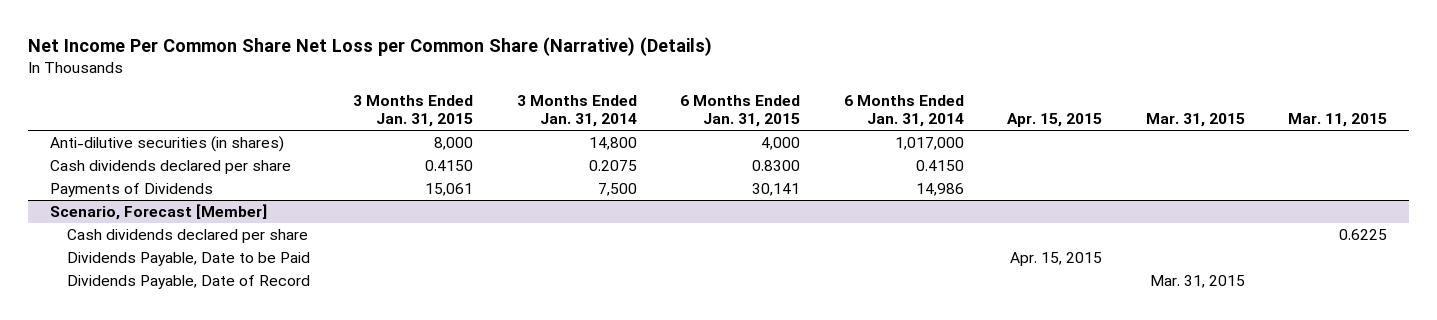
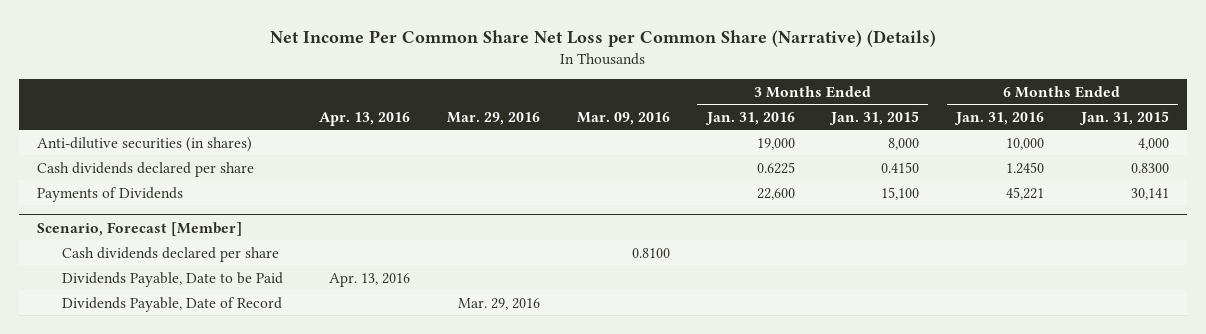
[516,95,637,128] 3 Months Ended Jan. 31, 2014 -> none
[843,95,964,128] 6 Months Ended Jan. 31, 2014 -> none
[1007,113,1103,128] Apr. 15, 2015 -> none
[1145,113,1245,128] Mar. 31, 2015 -> none
[1288,113,1388,128] Mar. 11, 2015 -> none
none -> [319,111,411,126] Apr. 13, 2016
none -> [447,111,541,125] Mar. 29, 2016
none -> [576,111,670,125] Mar. 09, 2016
none -> [704,111,795,125] Jan. 31, 2016
none -> [954,111,1045,125] Jan. 31, 2016
[425,183,474,197] 15,061 -> [881,186,920,200] 15,100

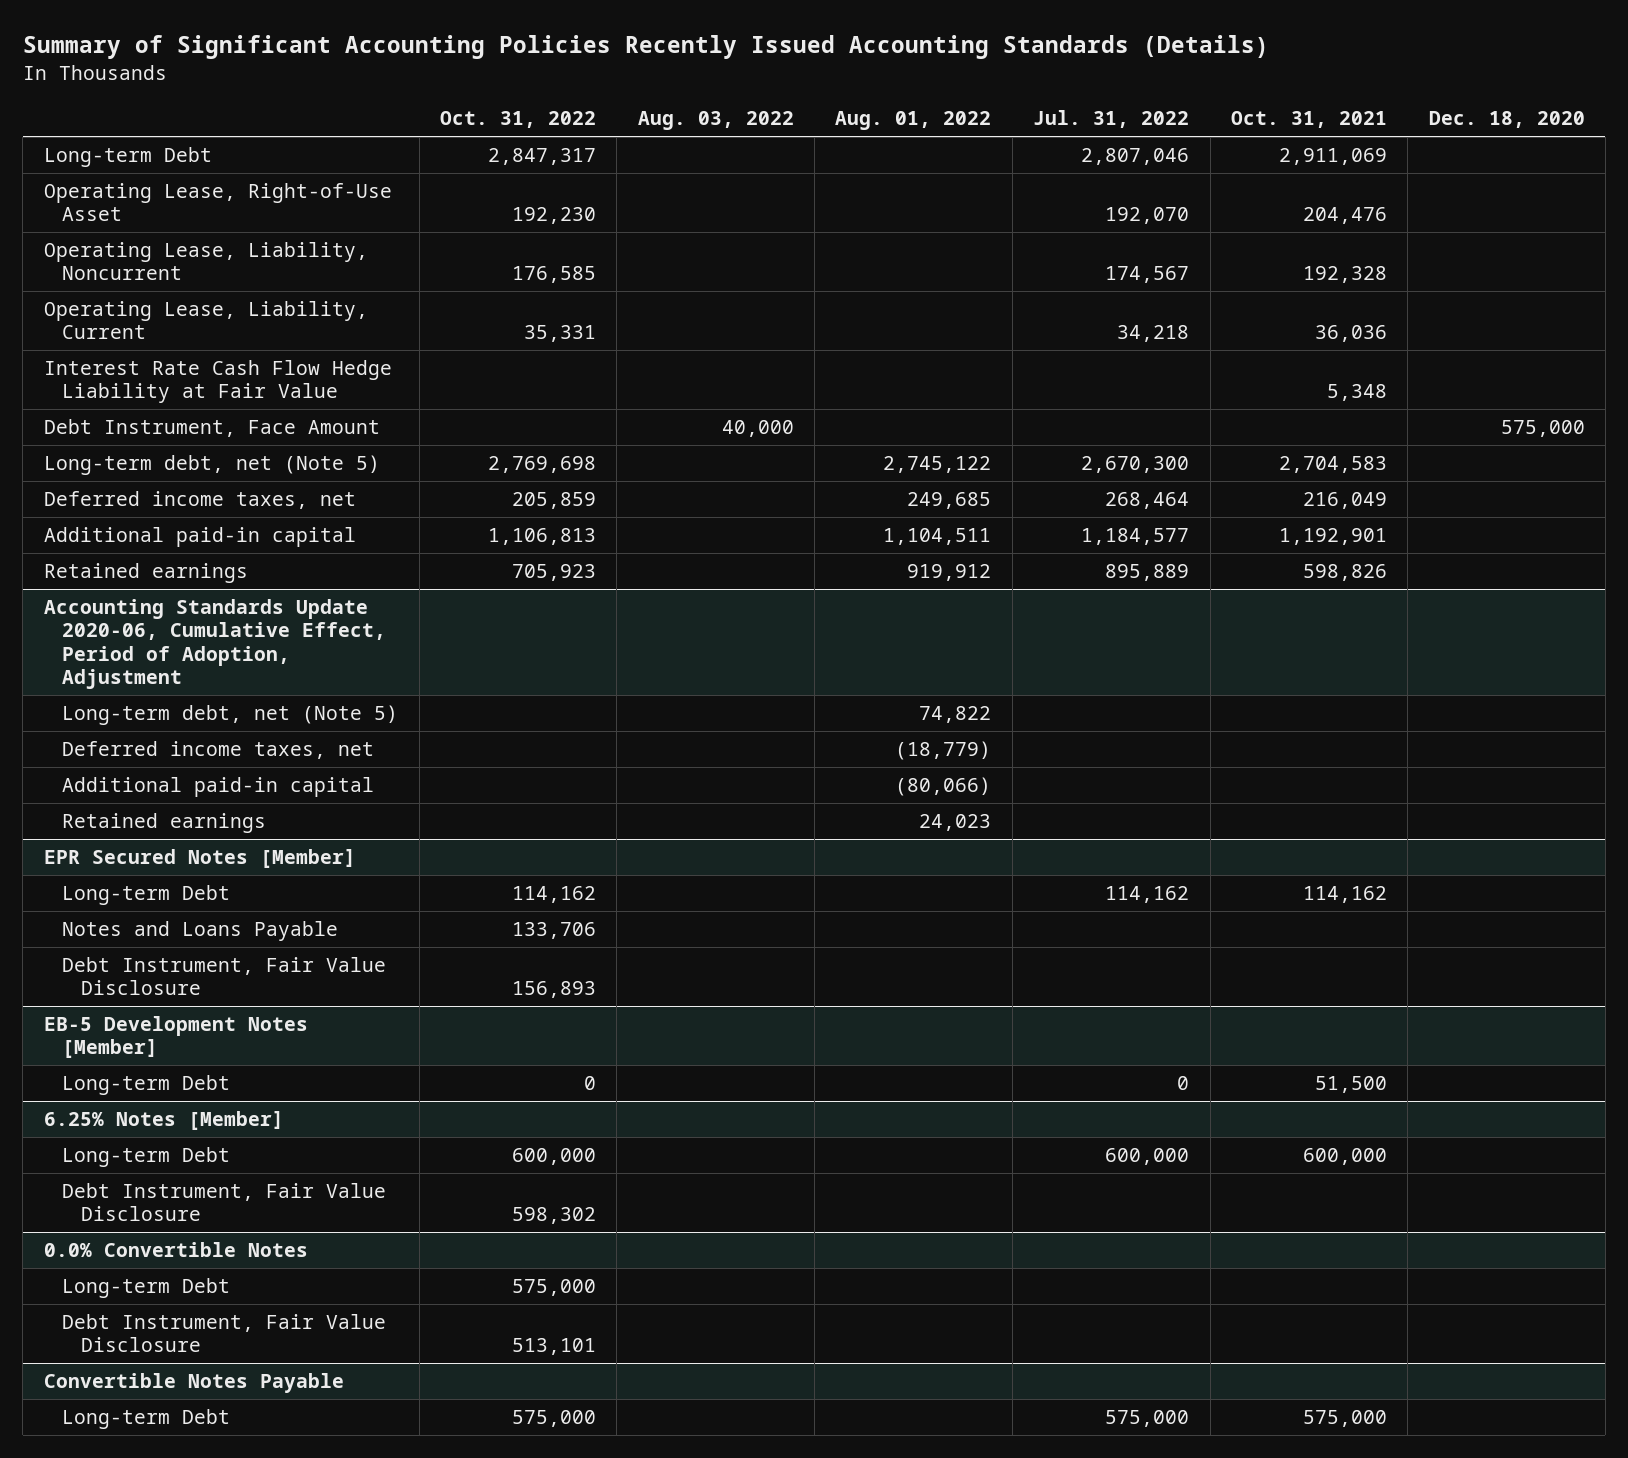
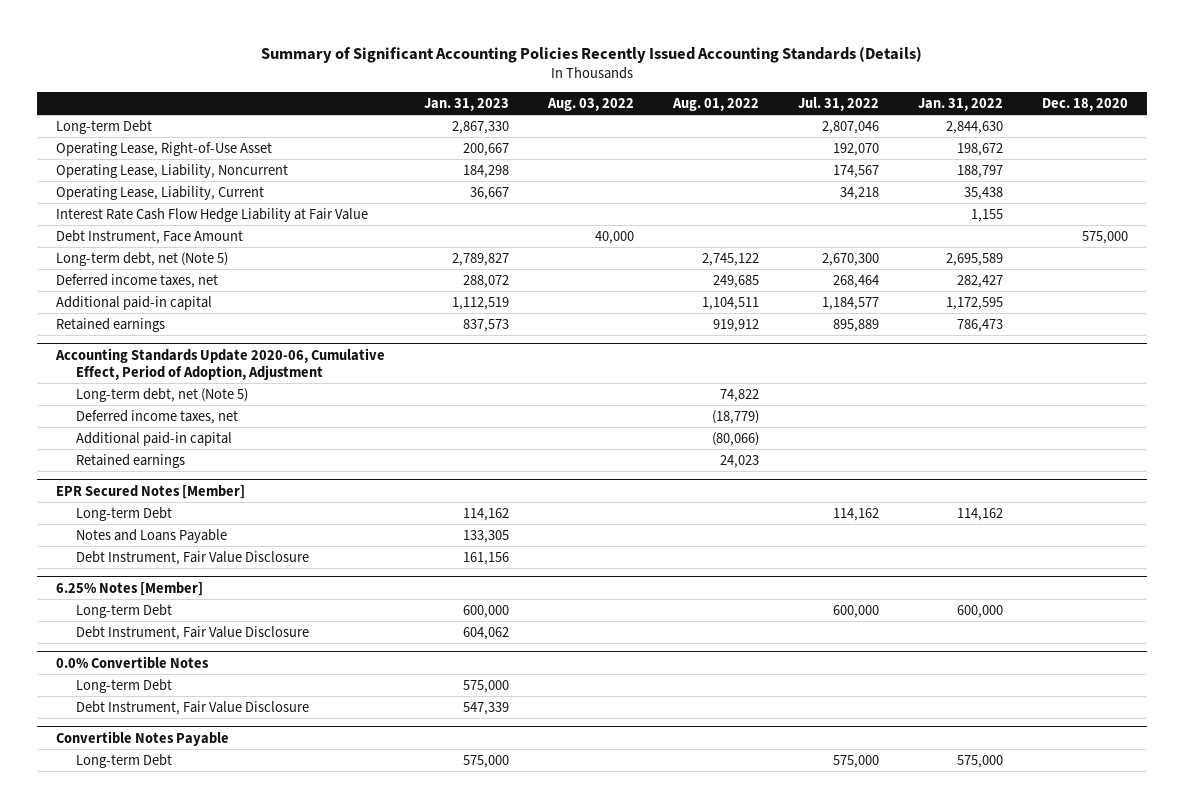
[440,111,597,129] Oct. 31, 2022 -> none
[1230,111,1387,129] Oct. 31, 2021 -> none
none -> [424,98,510,112] Jan. 31, 2023
none -> [918,98,1004,112] Jan. 31, 2022
[43,1016,308,1059] EB-5 Development Notes [Member] -> none
[62,1075,231,1096] Long-term Debt -> none

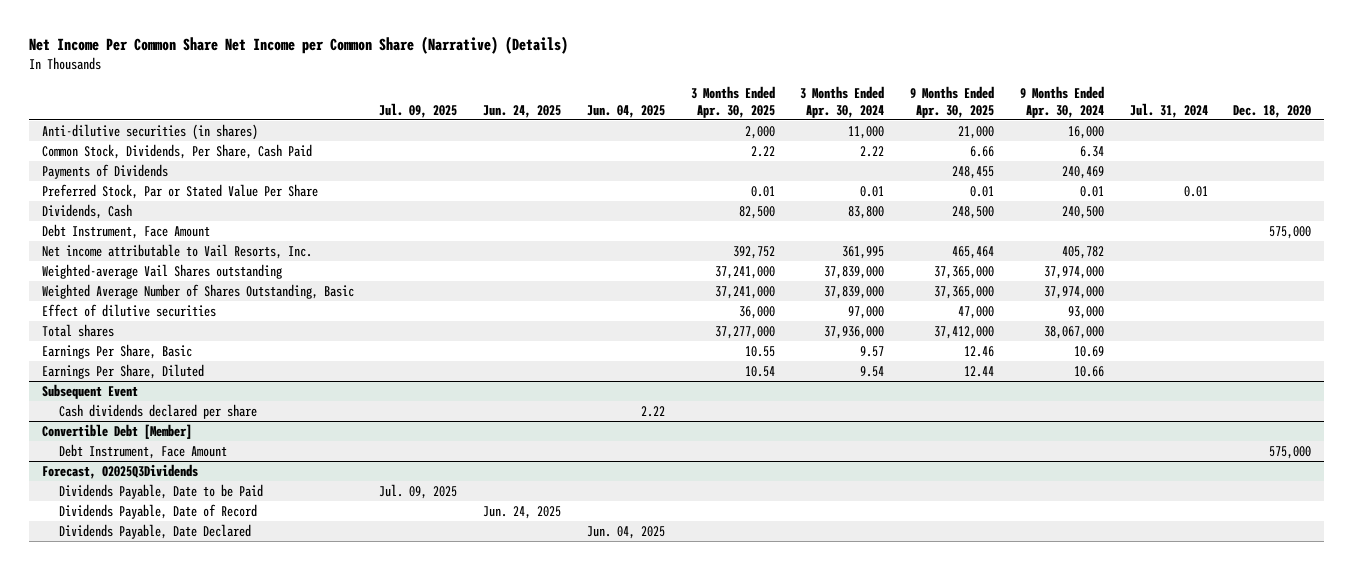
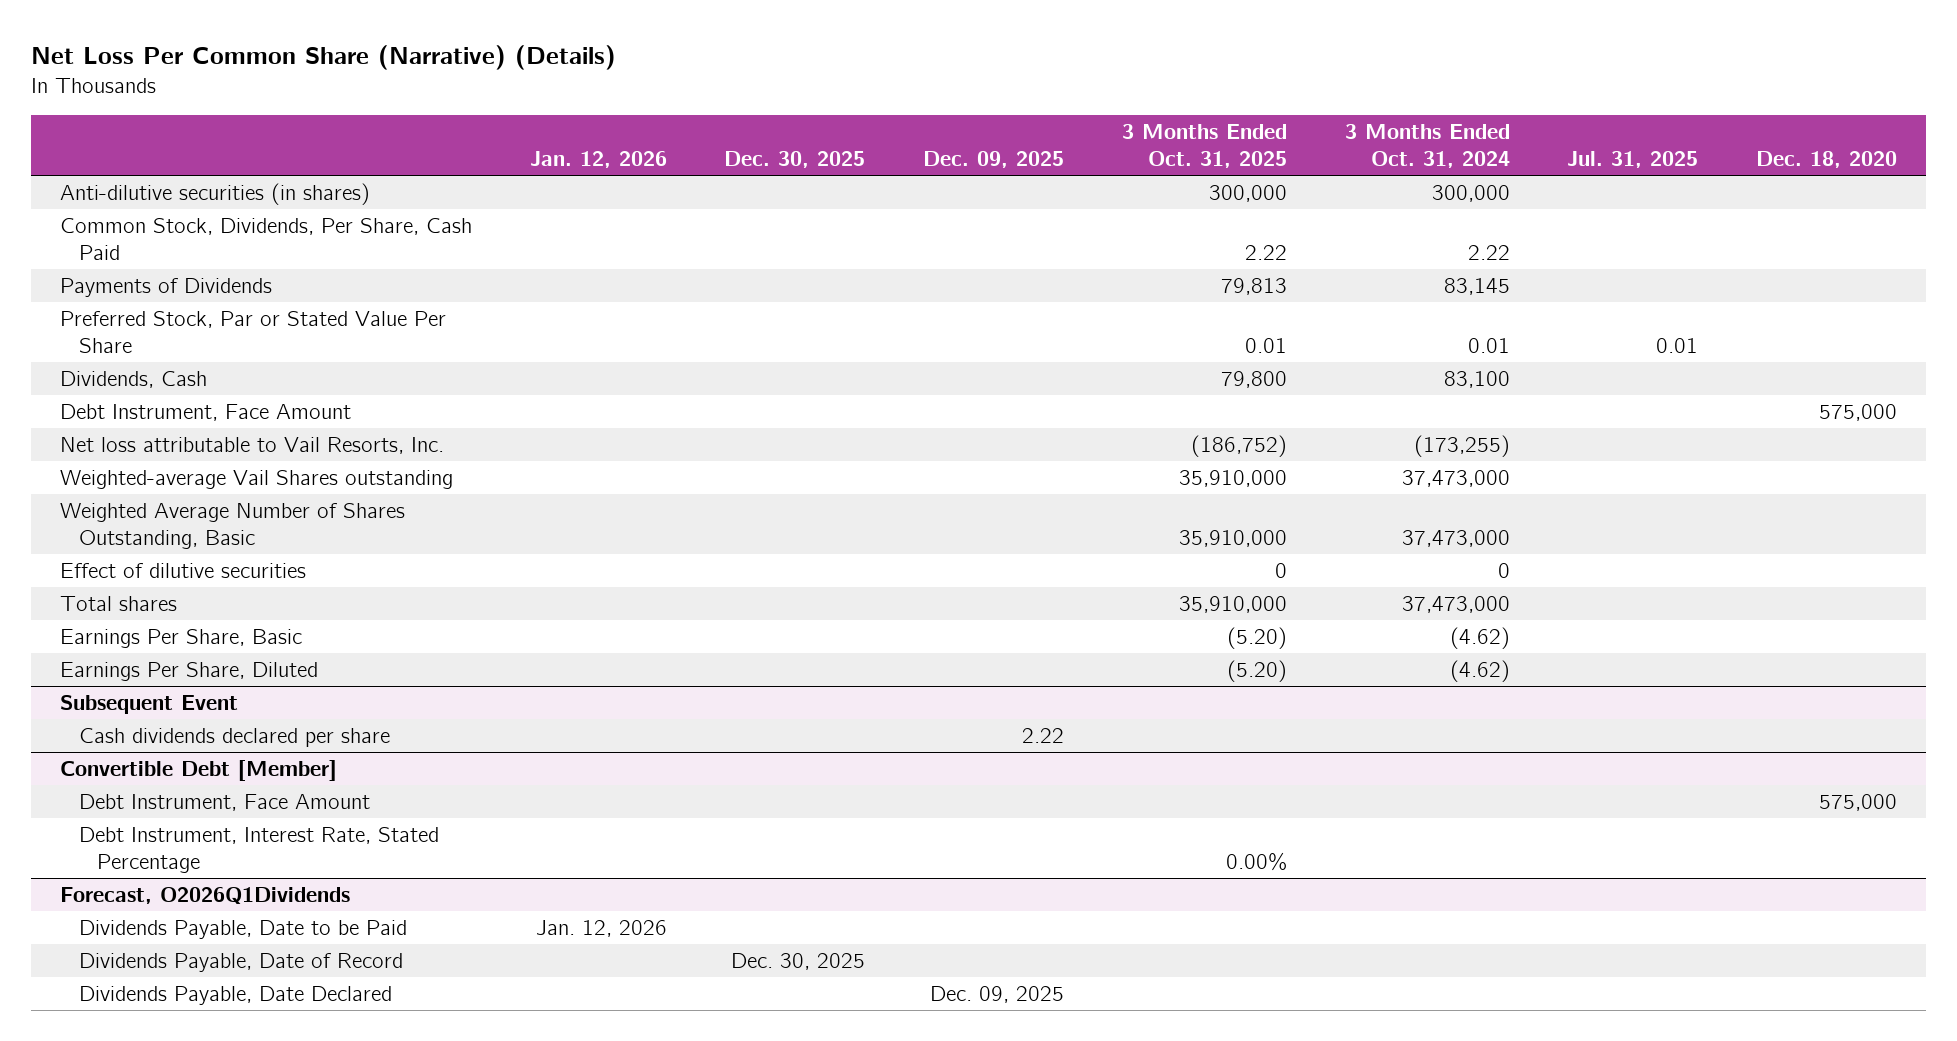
[28,36,568,55] Net Income Per Common Share Net Income per Common Share (Narrative) (Details) -> [31,45,617,71] Net Loss Per Common Share (Narrative) (Details)
[379,102,458,118] Jul. 09, 2025 -> none
[483,104,562,118] Jun. 24, 2025 -> none
[586,104,665,118] Jun. 04, 2025 -> none
[690,85,775,118] 3 Months Ended Apr. 30, 2025 -> none
[800,85,885,118] 3 Months Ended Apr. 30, 2024 -> none
[910,85,995,118] 9 Months Ended Apr. 30, 2025 -> none
[1019,85,1104,118] 9 Months Ended Apr. 30, 2024 -> none
[1129,102,1208,118] Jul. 31, 2024 -> none
none -> [529,151,667,169] Jan. 12, 2026
none -> [724,151,866,169] Dec. 30, 2025
none -> [923,151,1065,169] Dec. 09, 2025
none -> [1121,124,1287,169] 3 Months Ended Oct. 31, 2025
none -> [1344,124,1510,169] 3 Months Ended Oct. 31, 2024
none -> [1567,151,1699,169] Jul. 31, 2025
[41,243,312,259] Net income attributable to Vail Resorts, Inc. -> [59,437,444,455] Net loss attributable to Vail Resorts, Inc.
[41,463,198,479] Forecast, O2025Q3Dividends -> none
[58,483,263,499] Dividends Payable, Date to be Paid -> none
[58,503,257,519] Dividends Payable, Date of Record -> none
[58,523,251,539] Dividends Payable, Date Declared -> none
none -> [78,827,439,874] Debt Instrument, Interest Rate, Stated Percentage
none -> [59,887,350,905] Forecast, O2026Q1Dividends
none -> [78,920,407,940] Dividends Payable, Date to be Paid
none -> [78,953,403,973] Dividends Payable, Date of Record
none -> [78,986,392,1006] Dividends Payable, Date Declared

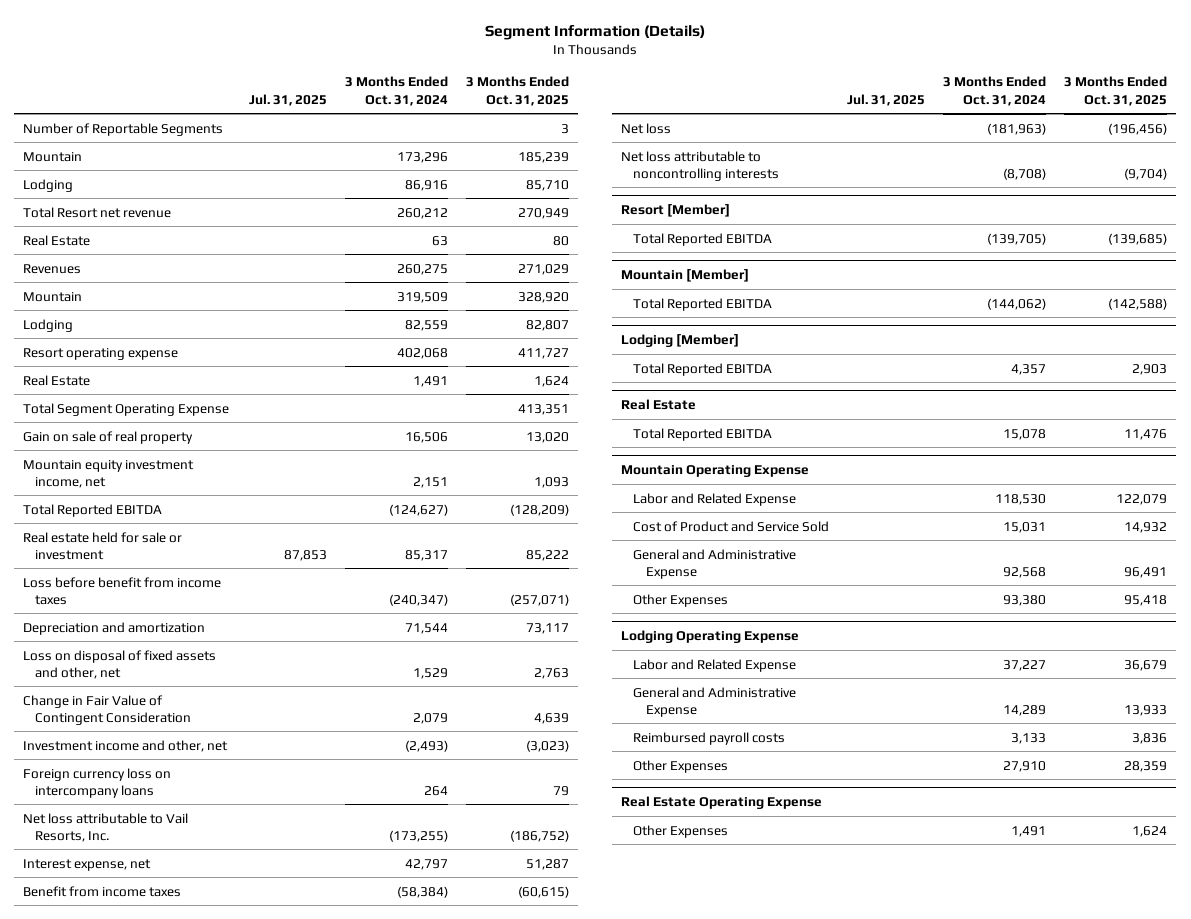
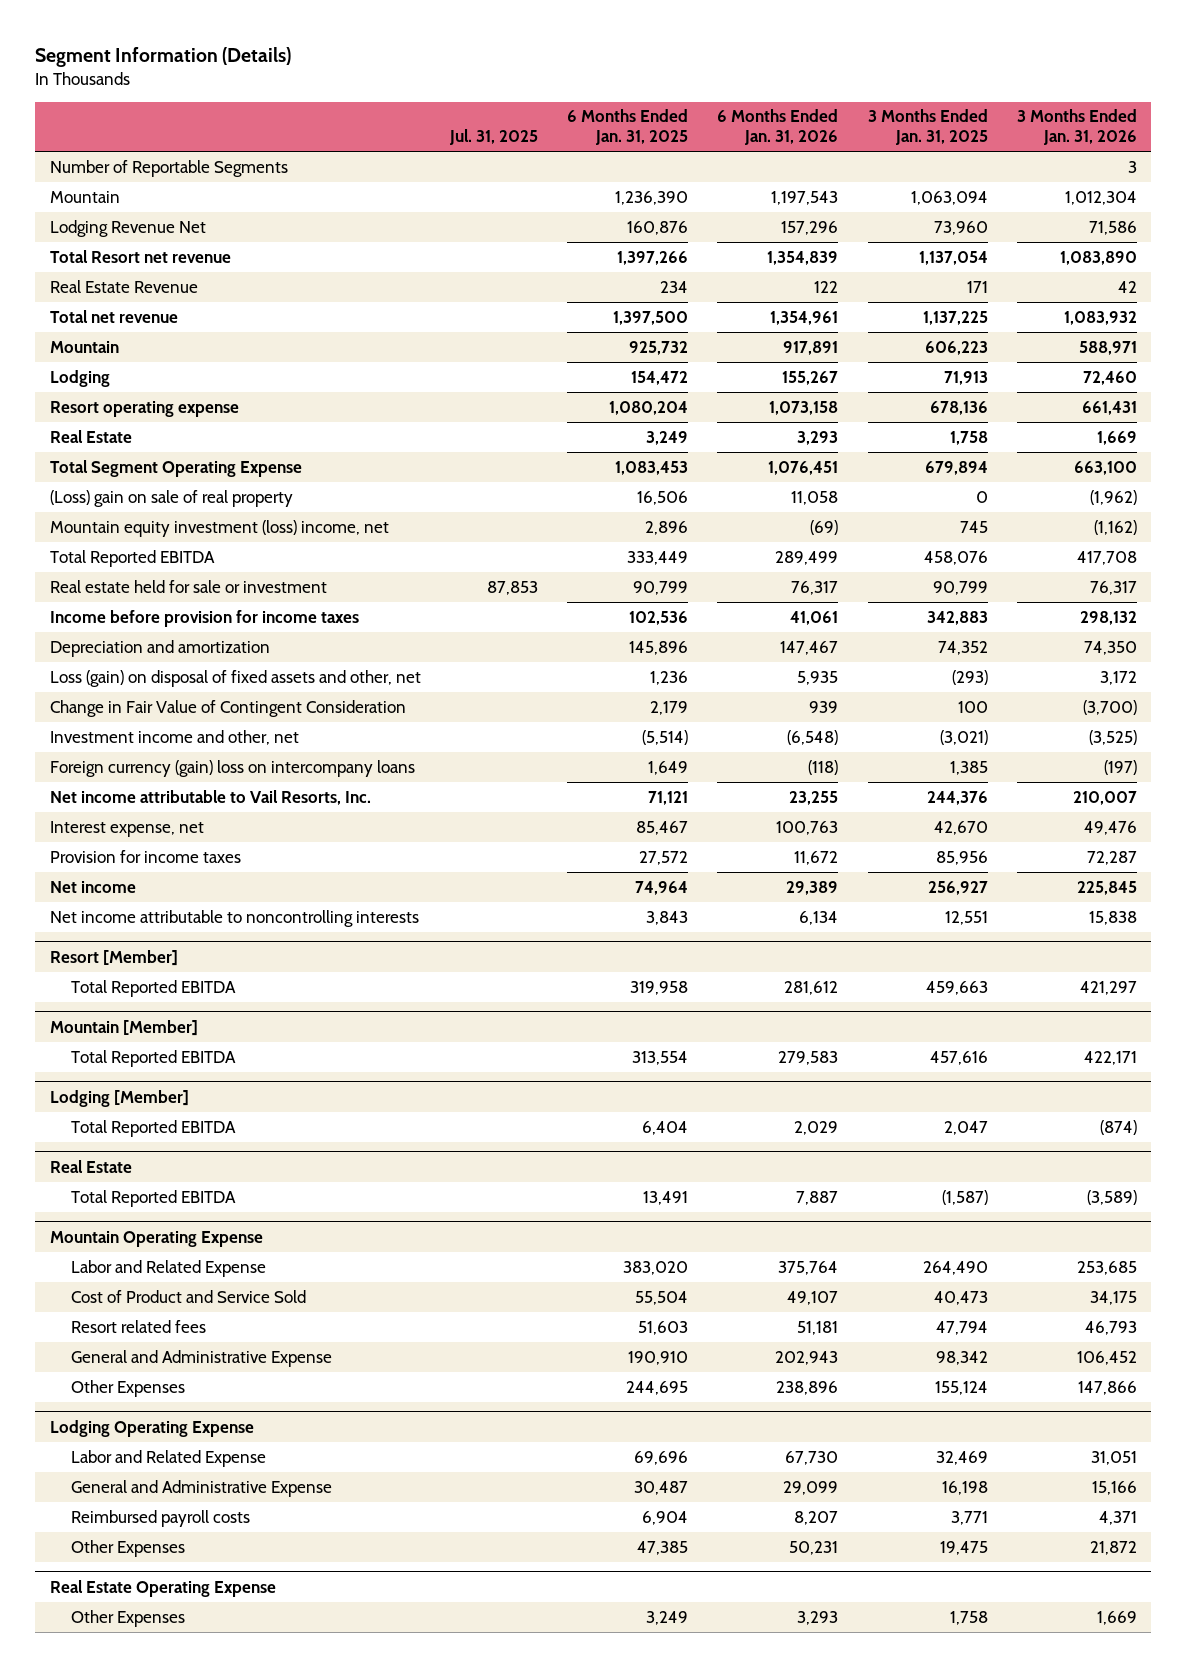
[345,76,449,106] 3 Months Ended Oct. 31, 2024 -> none
[466,76,570,106] 3 Months Ended Oct. 31, 2025 -> none
none -> [567,109,689,146] 6 Months Ended Jan. 31, 2025
none -> [717,109,839,146] 6 Months Ended Jan. 31, 2026
none -> [867,109,988,146] 3 Months Ended Jan. 31, 2025
none -> [1016,109,1137,146] 3 Months Ended Jan. 31, 2026
[23,178,74,192] Lodging -> [49,219,206,237] Lodging Revenue Net
[23,234,91,246] Real Estate -> [49,279,198,293] Real Estate Revenue
[23,263,82,274] Revenues -> [49,309,178,323] Total net revenue
[23,430,194,444] Gain on sale of real property -> [49,489,293,507] (Loss) gain on sale of real property
[23,459,195,488] Mountain equity investment income, net -> [49,519,389,537] Mountain equity investment (loss) income, net
[23,576,222,605] Loss before benefit from income taxes -> [49,609,359,627] Income before provision for income taxes
[23,649,217,679] Loss on disposal of fixed assets and other, net -> [49,669,421,687] Loss (gain) on disposal of fixed assets and other, net
[23,767,172,798] Foreign currency loss on intercompany loans -> [49,759,415,777] Foreign currency (gain) loss on intercompany loans
[23,812,189,842] Net loss attributable to Vail Resorts, Inc. -> [49,789,371,805] Net income attributable to Vail Resorts, Inc.
[23,885,182,897] Benefit from income taxes -> [49,849,241,863] Provision for income taxes
[621,122,672,134] Net loss -> [49,880,136,893] Net income
[621,150,780,181] Net loss attributable to noncontrolling interests -> [49,909,419,927] Net income attributable to noncontrolling interests
none -> [71,1319,207,1333] Resort related fees

